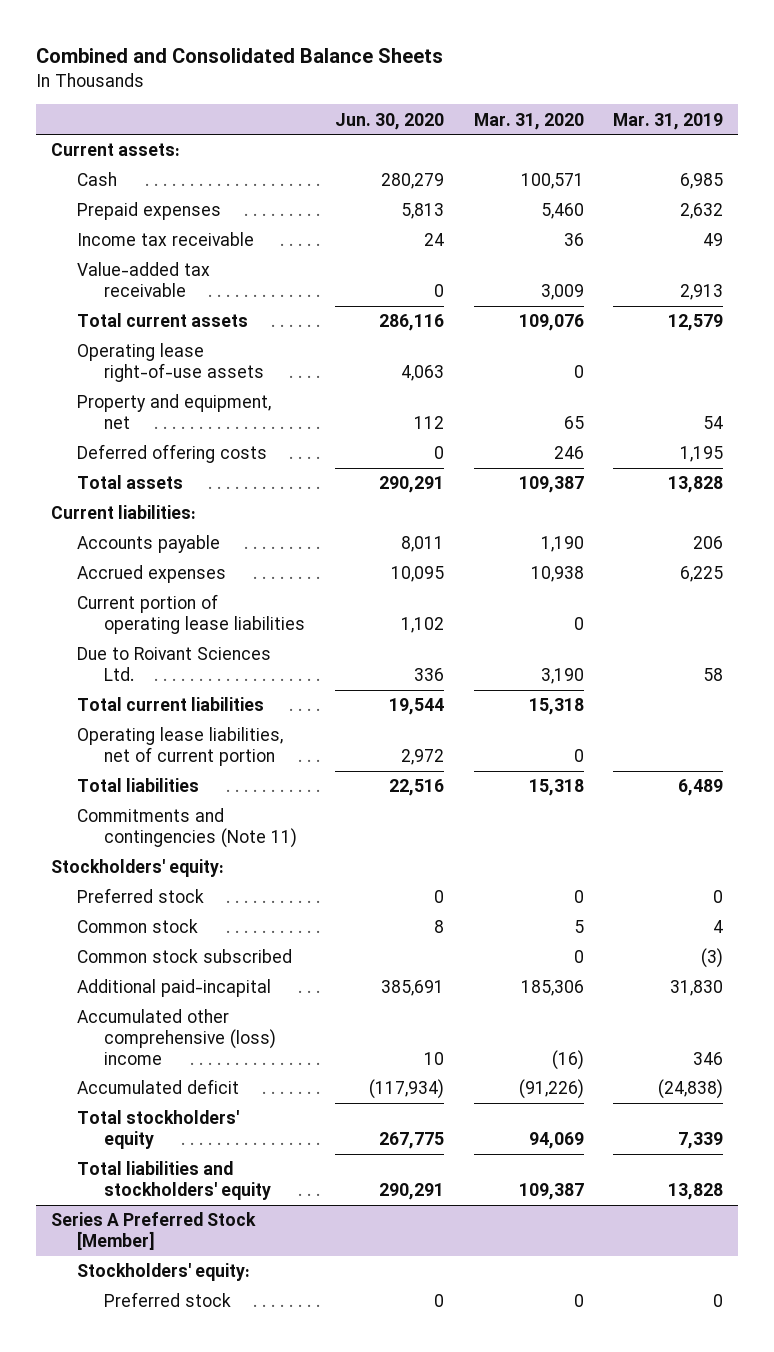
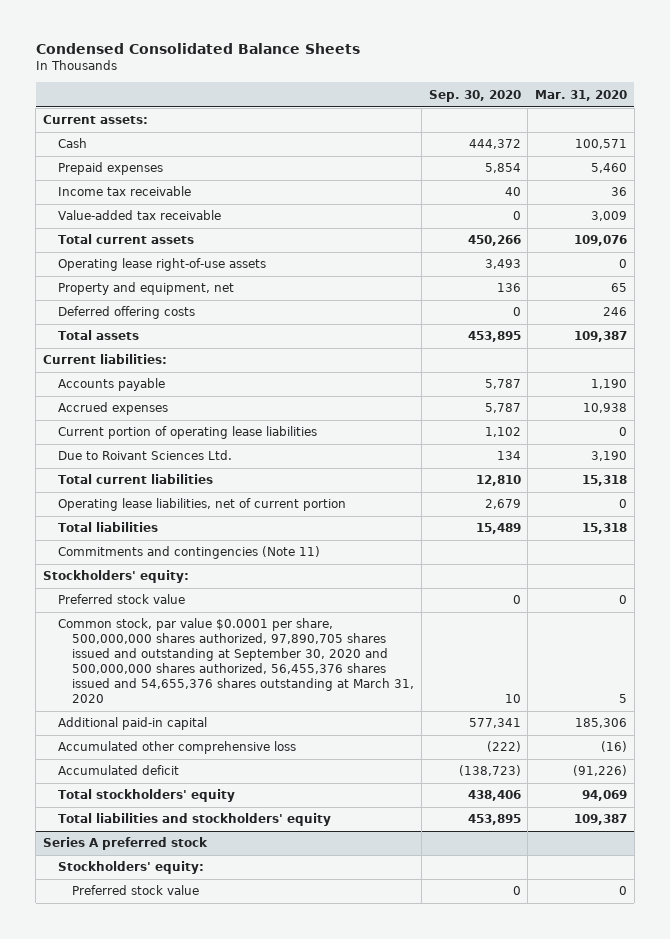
[35,47,443,63] Combined and Consolidated Balance Sheets -> [35,43,360,55] Condensed Consolidated Balance Sheets
[334,112,444,130] Jun. 30, 2020 -> none
[613,112,724,130] Mar. 31, 2019 -> none
none -> [428,89,521,102] Sep. 30, 2020
[77,949,293,964] Common stock subscribed -> none
[77,888,205,904] Preferred stock -> [57,594,185,605] Preferred stock value
[77,919,199,934] Common stock -> [57,618,415,704] Common stock, par value $0.0001 per share, 500,000,000 shares authorized, 97,890,705 shares issued and outstanding at September 30, 2020 and 500,000,000 shares authorized, 56,455,376 shares issued and 54,655,376 shares outstanding at March 31, 2020
[77,979,272,998] Additional paid-incapital -> [57,717,207,731] Additional paid-in capital
[77,1009,277,1065] Accumulated other comprehensive (loss) income -> [57,741,296,755] Accumulated other comprehensive loss
[50,1212,256,1250] Series A Preferred Stock [Member] -> [43,837,209,851] Series A preferred stock
[104,1292,232,1308] Preferred stock -> [72,885,200,896] Preferred stock value

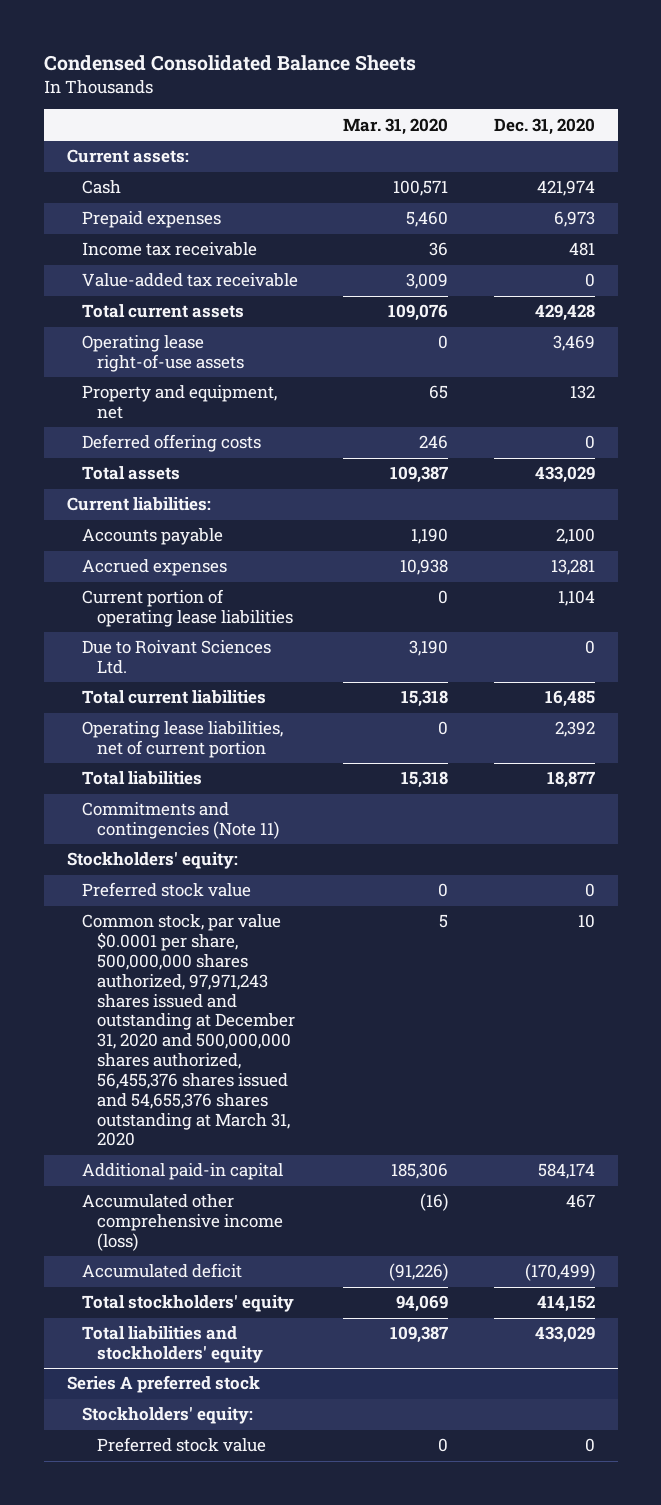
[428,89,521,102] Sep. 30, 2020 -> none
none -> [493,117,595,135] Dec. 31, 2020
[57,618,415,704] Common stock, par value $0.0001 per share, 500,000,000 shares authorized, 97,890,705 shares issued and outstanding at September 30, 2020 and 500,000,000 shares authorized, 56,455,376 shares issued and 54,655,376 shares outstanding at March 31, 2020 -> [81,914,295,1147] Common stock, par value $0.0001 per share, 500,000,000 shares authorized, 97,971,243 shares issued and outstanding at December 31, 2020 and 500,000,000 shares authorized, 56,455,376 shares issued and 54,655,376 shares outstanding at March 31, 2020
[57,741,296,755] Accumulated other comprehensive loss -> [81,1194,283,1252] Accumulated other comprehensive income (loss)

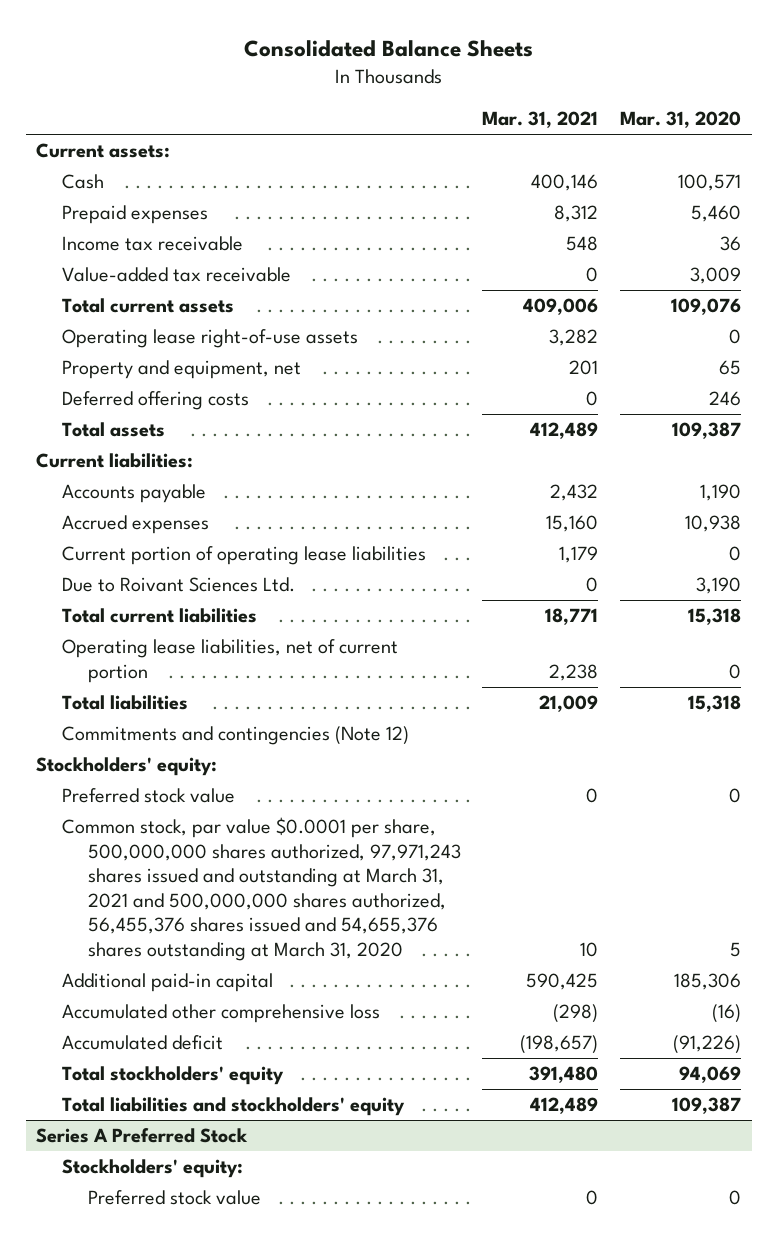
[43,54,416,71] Condensed Consolidated Balance Sheets -> [243,40,533,58] Consolidated Balance Sheets
[493,117,595,135] Dec. 31, 2020 -> none
none -> [482,111,599,129] Mar. 31, 2021
[81,802,279,840] Commitments and contingencies (Note 11) -> [61,726,409,746] Commitments and contingencies (Note 12)
[81,914,295,1147] Common stock, par value $0.0001 per share, 500,000,000 shares authorized, 97,971,243 shares issued and outstanding at December 31, 2020 and 500,000,000 shares authorized, 56,455,376 shares issued and 54,655,376 shares outstanding at March 31, 2020 -> [61,817,461,961] Common stock, par value $0.0001 per share, 500,000,000 shares authorized, 97,971,243 shares issued and outstanding at March 31, 2021 and 500,000,000 shares authorized, 56,455,376 shares issued and 54,655,376 shares outstanding at March 31, 2020
[81,1194,283,1252] Accumulated other comprehensive income (loss) -> [61,1004,380,1024] Accumulated other comprehensive loss
[66,1375,260,1394] Series A preferred stock -> [36,1128,249,1144] Series A Preferred Stock

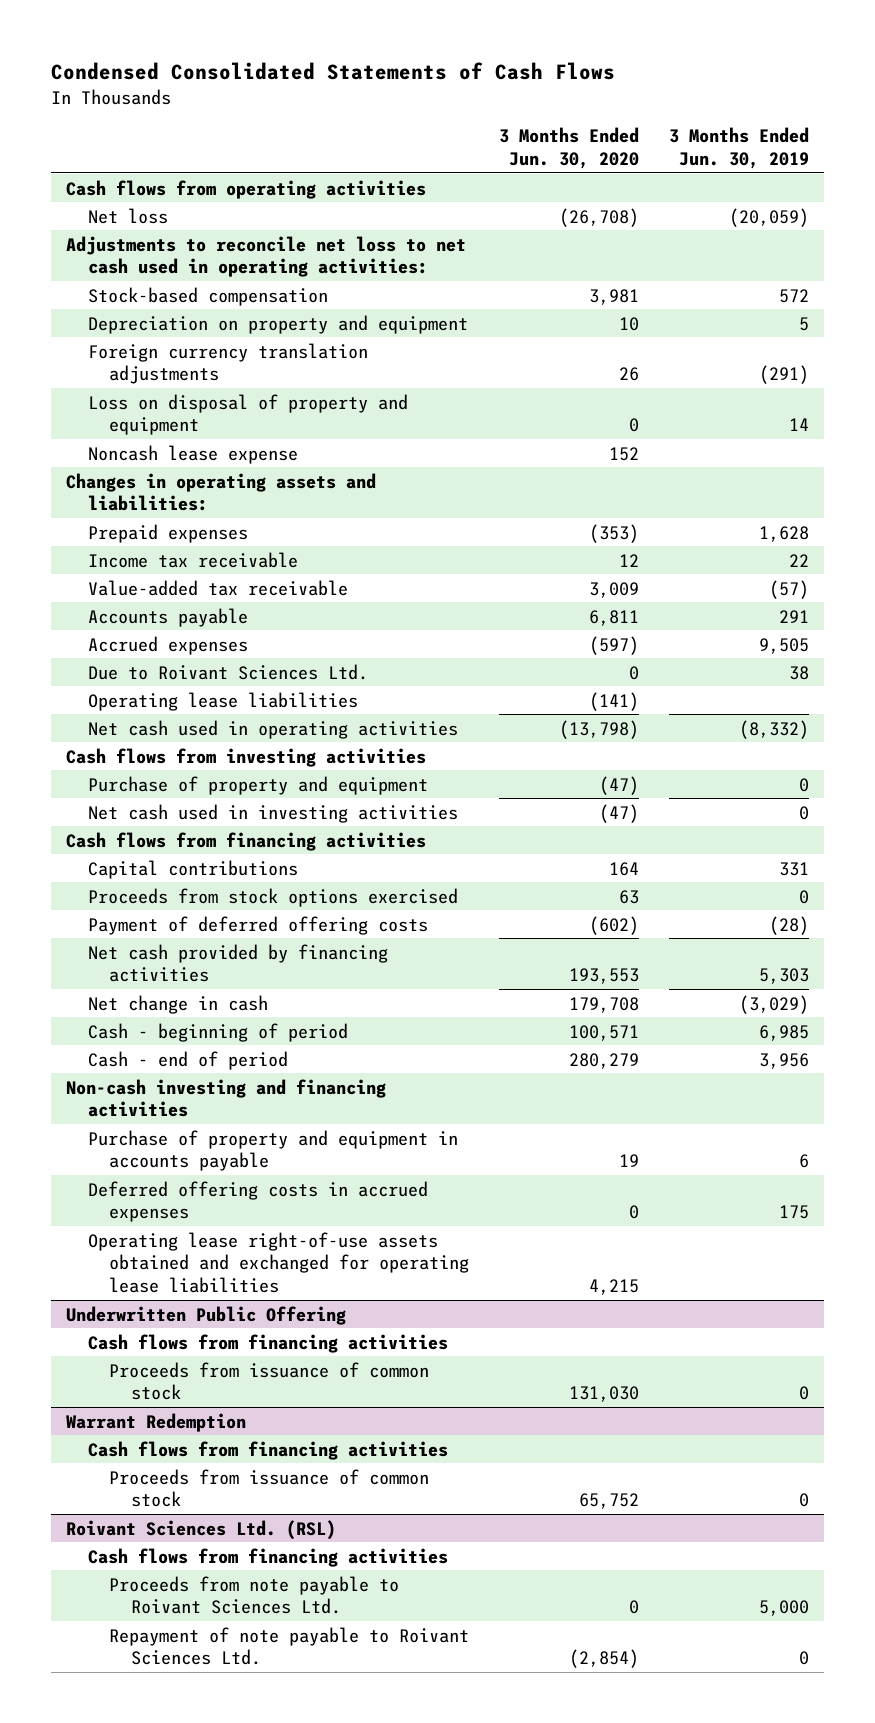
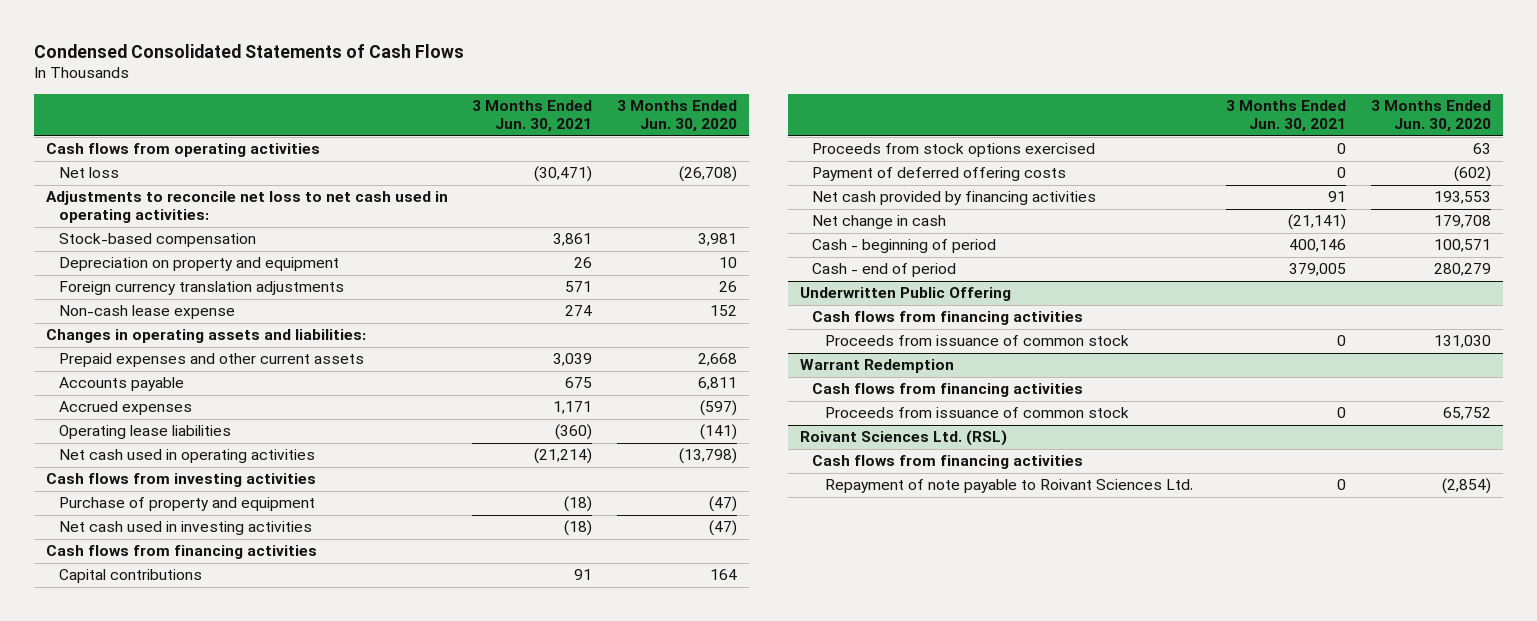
[668,127,809,169] 3 Months Ended Jun. 30, 2019 -> none
none -> [472,100,593,133] 3 Months Ended Jun. 30, 2021
[87,393,408,436] Loss on disposal of property and equipment -> none
[87,444,298,464] Noncash lease expense -> [58,305,235,320] Non-cash lease expense
[87,551,298,568] Income tax receivable -> none
[87,579,348,596] Value-added tax receivable -> none
[87,523,248,543] Prepaid expenses -> [58,353,364,368] Prepaid expenses and other current assets
[589,523,640,543] (353) -> [697,353,737,367] 2,668
[87,663,368,680] Due to Roivant Sciences Ltd. -> none
[66,1078,387,1118] Non-cash investing and financing activities -> none
[87,1129,458,1172] Purchase of property and equipment in accounts payable -> none
[87,1180,428,1223] Deferred offering costs in accrued expenses -> none
[87,1231,470,1294] Operating lease right-of-use assets obtained and exchanged for operating lease liabilities -> none
[109,1575,400,1615] Proceeds from note payable to Roivant Sciences Ltd. -> none

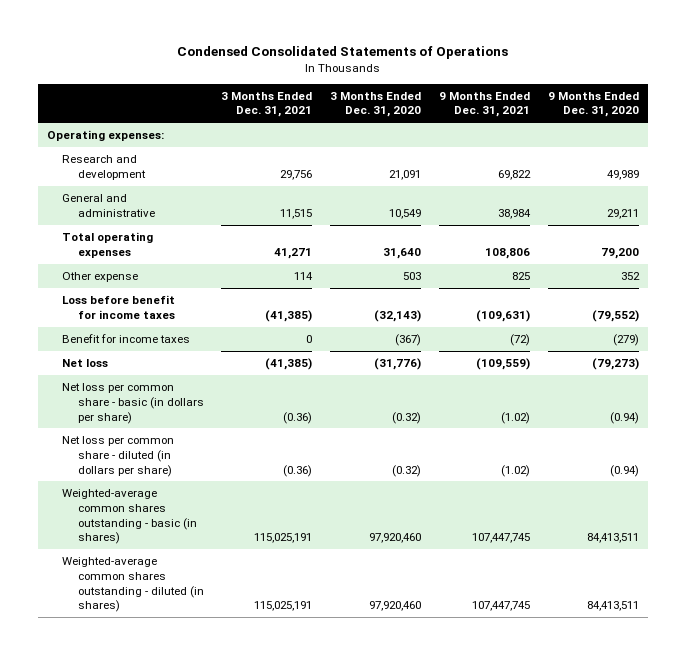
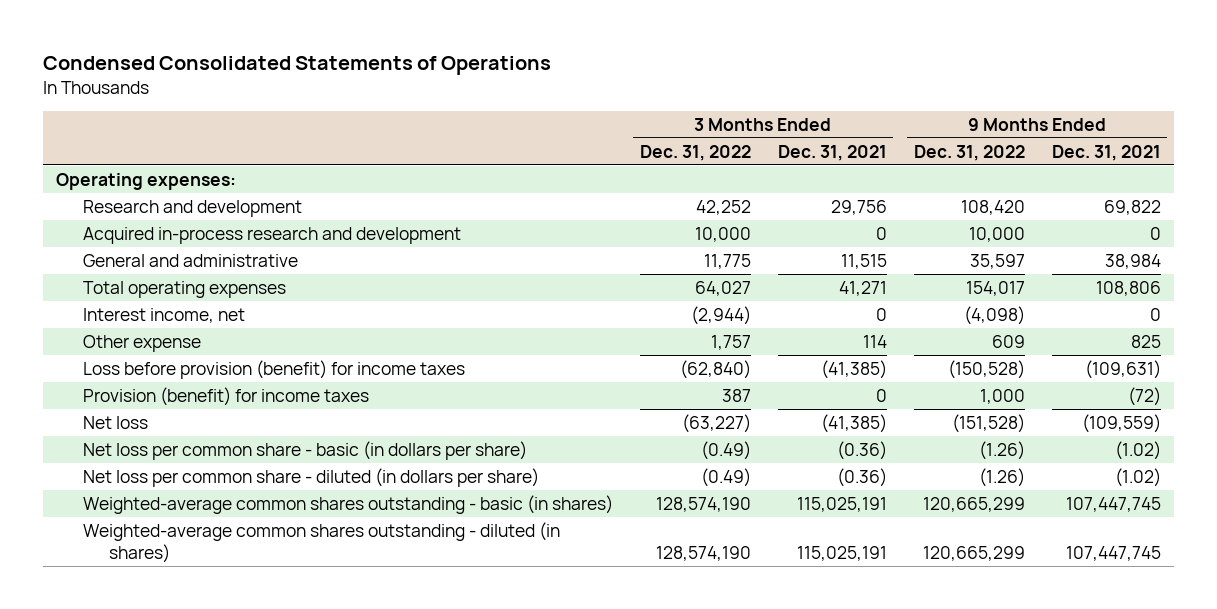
[330,91,422,118] 3 Months Ended Dec. 31, 2020 -> none
[548,91,640,118] 9 Months Ended Dec. 31, 2020 -> none
none -> [639,144,751,161] Dec. 31, 2022
none -> [913,144,1025,161] Dec. 31, 2022
none -> [82,226,461,244] Acquired in-process research and development
none -> [82,307,245,323] Interest income, net
[62,295,176,319] Loss before benefit for income taxes -> [82,359,465,379] Loss before provision (benefit) for income taxes
[62,334,191,344] Benefit for income taxes -> [82,386,369,406] Provision (benefit) for income taxes

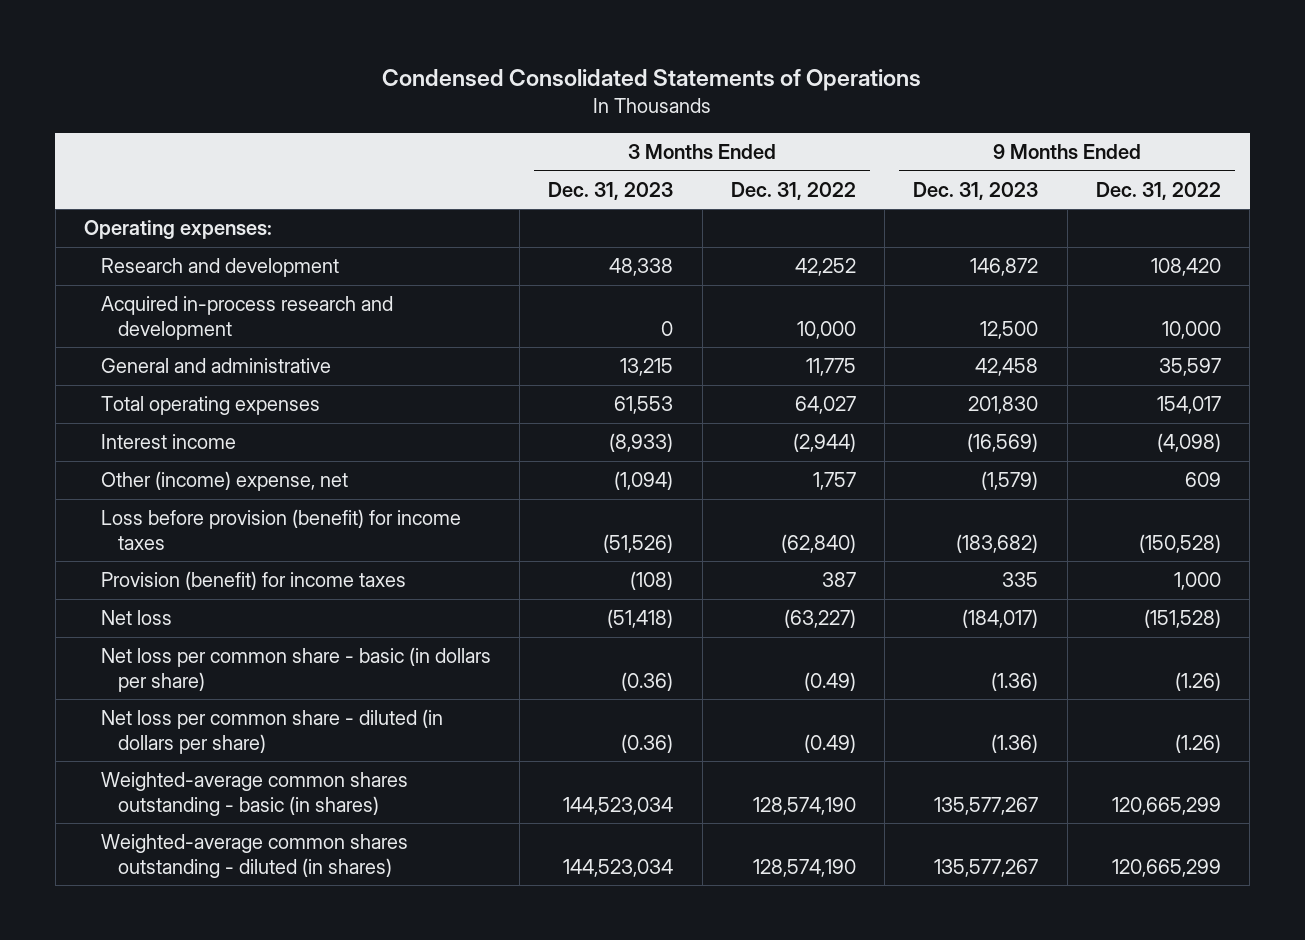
[777,144,887,161] Dec. 31, 2021 -> none
[1051,144,1161,161] Dec. 31, 2021 -> none
none -> [548,181,674,200] Dec. 31, 2023
none -> [913,181,1039,200] Dec. 31, 2023
[82,307,245,323] Interest income, net -> [100,434,236,450] Interest income
[82,334,201,352] Other expense -> [100,471,348,492] Other (income) expense, net

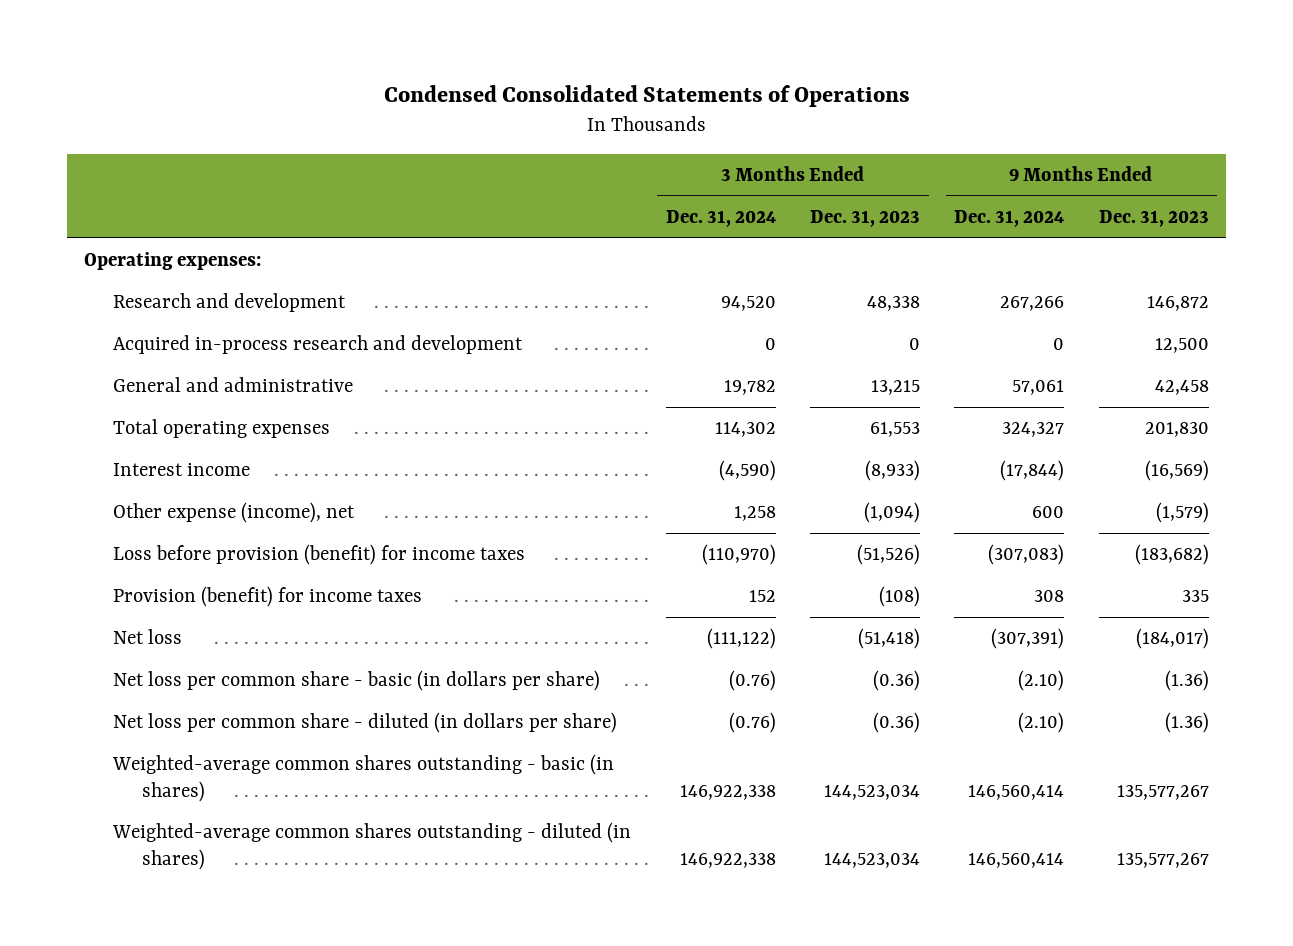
[730,181,856,200] Dec. 31, 2022 -> none
[1095,181,1221,200] Dec. 31, 2022 -> none
none -> [665,210,776,228] Dec. 31, 2024
none -> [954,210,1065,228] Dec. 31, 2024
[100,471,348,492] Other (income) expense, net -> [113,502,356,524] Other expense (income), net

